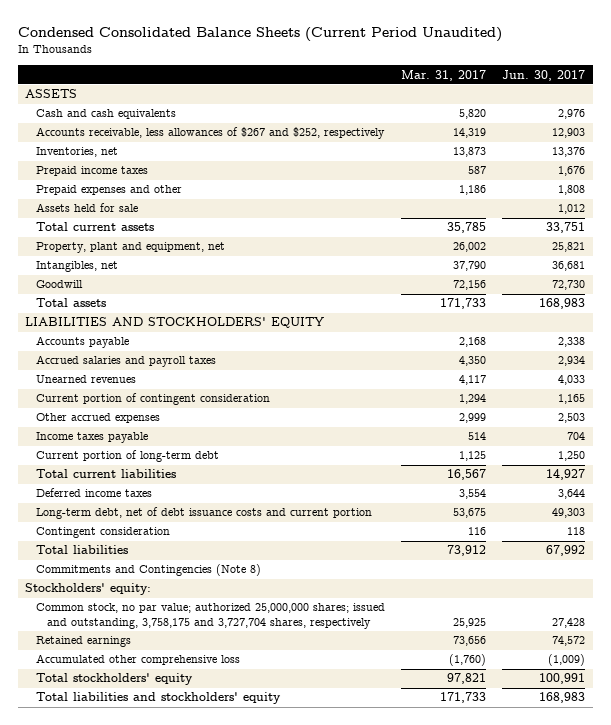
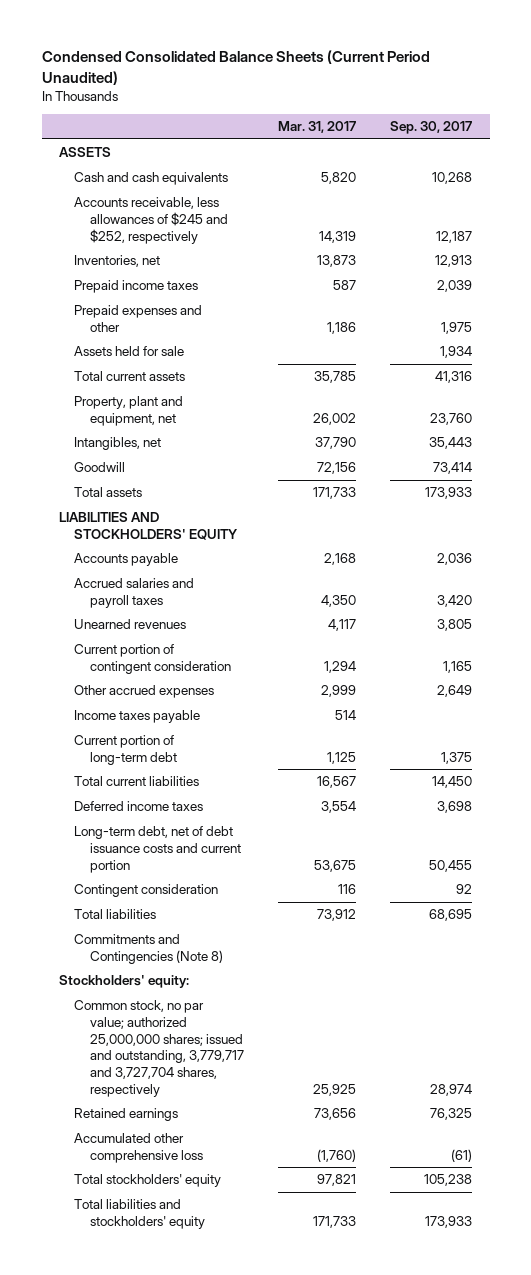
[502,69,586,81] Jun. 30, 2017 -> none
none -> [390,121,473,135] Sep. 30, 2017
[36,127,386,140] Accounts receivable, less allowances of $267 and $252, respectively -> [74,197,228,244] Accounts receivable, less allowances of $245 and $252, respectively
[36,603,386,630] Common stock, no par value; authorized 25,000,000 shares; issued and outstanding, 3,758,175 and 3,727,704 shares, respectively -> [74,1000,244,1097] Common stock, no par value; authorized 25,000,000 shares; issued and outstanding, 3,779,717 and 3,727,704 shares, respectively

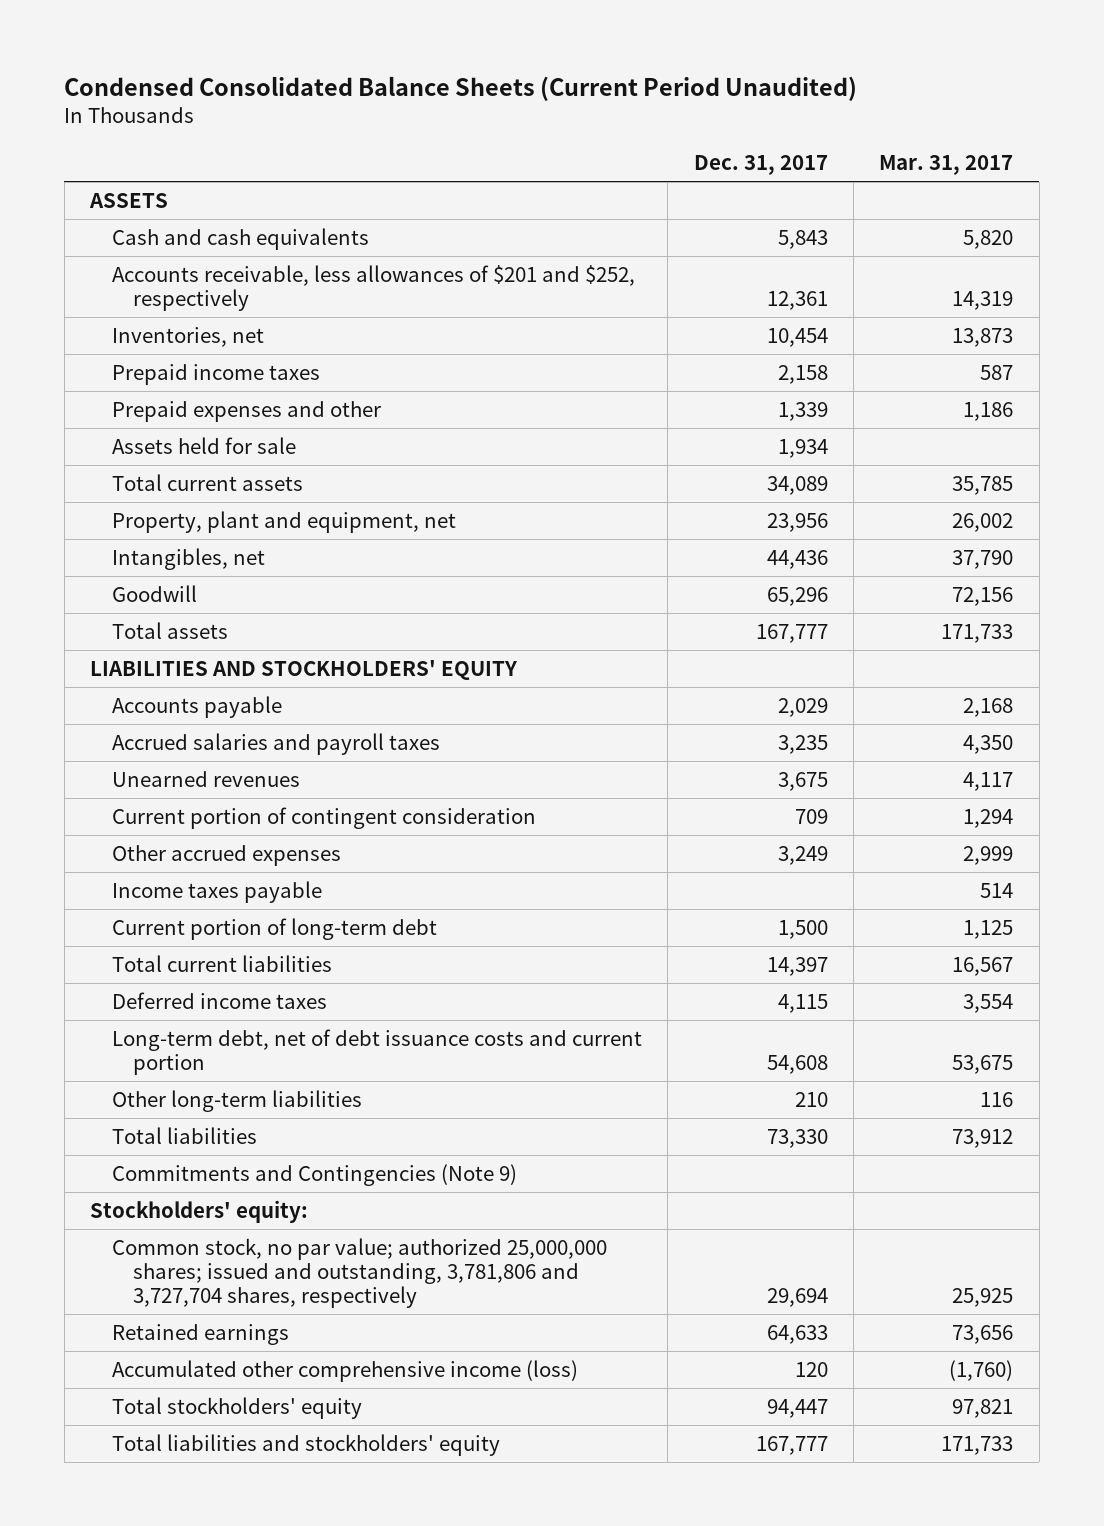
[390,121,473,135] Sep. 30, 2017 -> none
none -> [693,154,828,175] Dec. 31, 2017
[74,197,228,244] Accounts receivable, less allowances of $245 and $252, respectively -> [111,265,635,312] Accounts receivable, less allowances of $201 and $252, respectively
[74,884,219,898] Contingent consideration -> [111,1090,362,1113] Other long-term liabilities
[74,934,223,964] Commitments and Contingencies (Note 8) -> [111,1164,517,1187] Commitments and Contingencies (Note 9)
[74,1000,244,1097] Common stock, no par value; authorized 25,000,000 shares; issued and outstanding, 3,779,717 and 3,727,704 shares, respectively -> [111,1238,607,1309] Common stock, no par value; authorized 25,000,000 shares; issued and outstanding, 3,781,806 and 3,727,704 shares, respectively
[74,1133,203,1163] Accumulated other comprehensive loss -> [111,1360,578,1383] Accumulated other comprehensive income (loss)

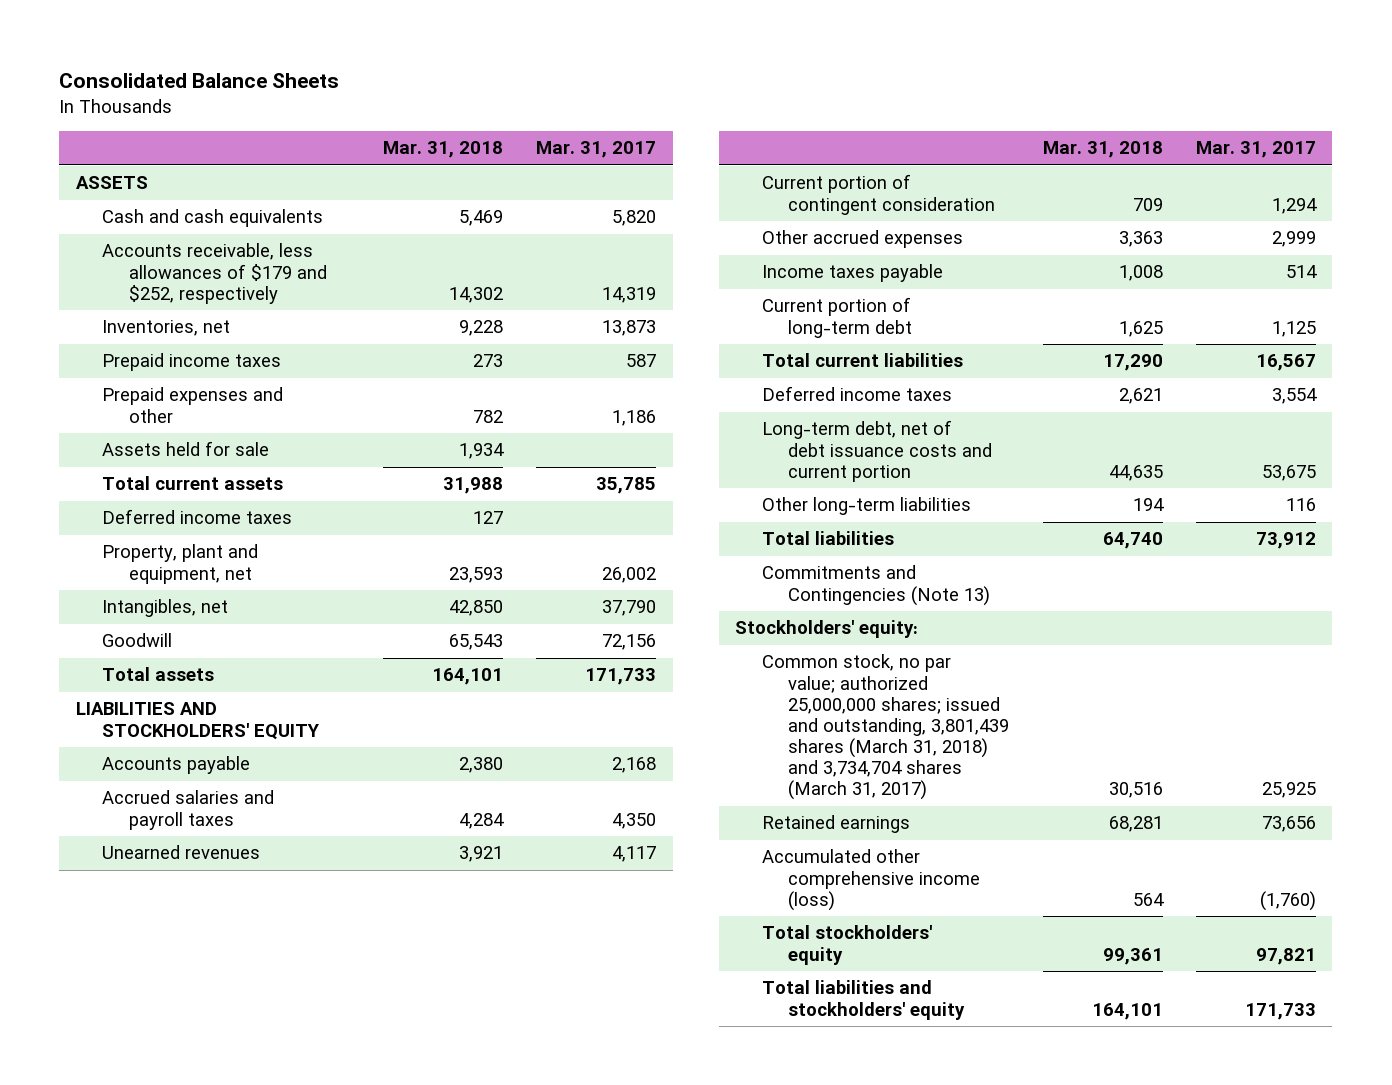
[64,75,858,101] Condensed Consolidated Balance Sheets (Current Period Unaudited) -> [59,72,340,88] Consolidated Balance Sheets
[693,154,828,175] Dec. 31, 2017 -> none
none -> [383,141,504,159] Mar. 31, 2018
[111,265,635,312] Accounts receivable, less allowances of $201 and $252, respectively -> [102,243,327,304] Accounts receivable, less allowances of $179 and $252, respectively
none -> [102,509,293,525] Deferred income taxes
[111,1164,517,1187] Commitments and Contingencies (Note 9) -> [761,565,991,606] Commitments and Contingencies (Note 13)
[111,1238,607,1309] Common stock, no par value; authorized 25,000,000 shares; issued and outstanding, 3,781,806 and 3,727,704 shares, respectively -> [761,654,1010,801] Common stock, no par value; authorized 25,000,000 shares; issued and outstanding, 3,801,439 shares (March 31, 2018) and 3,734,704 shares (March 31, 2017)

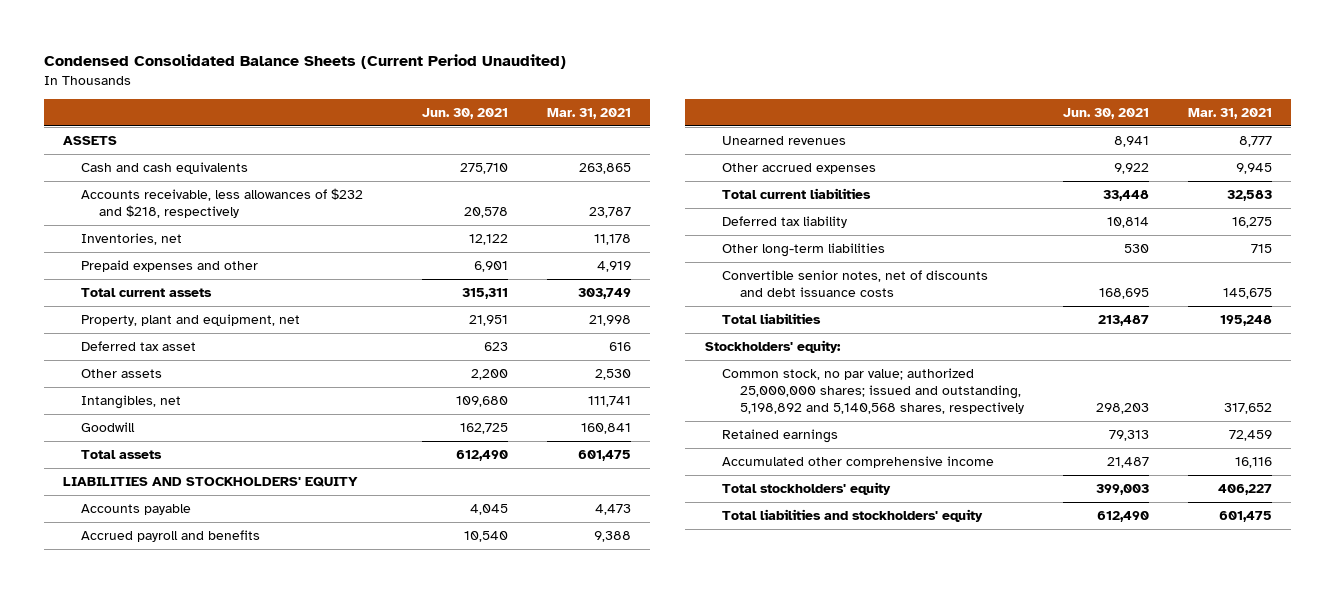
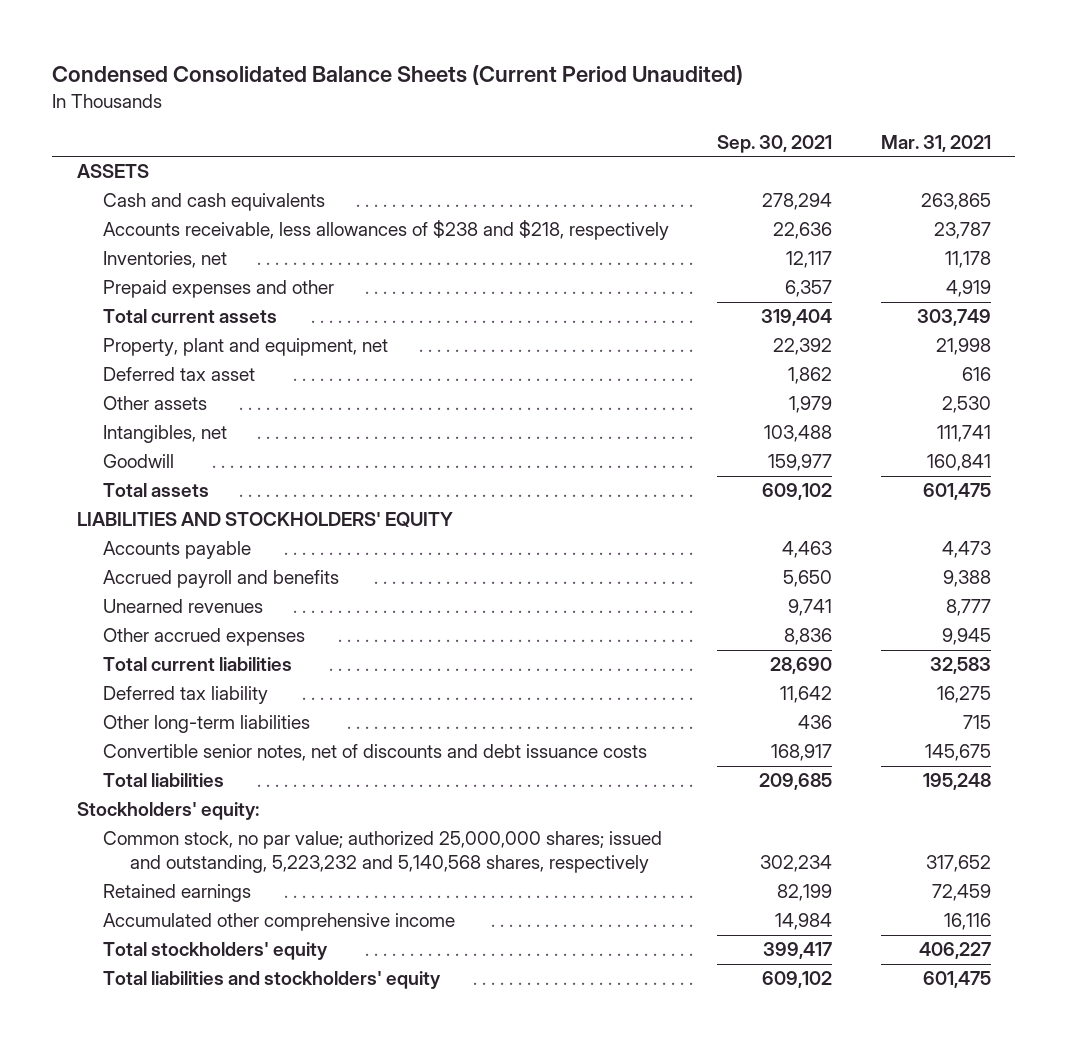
[421,107,508,119] Jun. 30, 2021 -> none
none -> [717,134,833,153] Sep. 30, 2021
[81,188,364,219] Accounts receivable, less allowances of $232 and $218, respectively -> [103,220,670,241] Accounts receivable, less allowances of $238 and $218, respectively
[722,368,1025,415] Common stock, no par value; authorized 25,000,000 shares; issued and outstanding, 5,198,892 and 5,140,568 shares, respectively -> [103,831,663,874] Common stock, no par value; authorized 25,000,000 shares; issued and outstanding, 5,223,232 and 5,140,568 shares, respectively

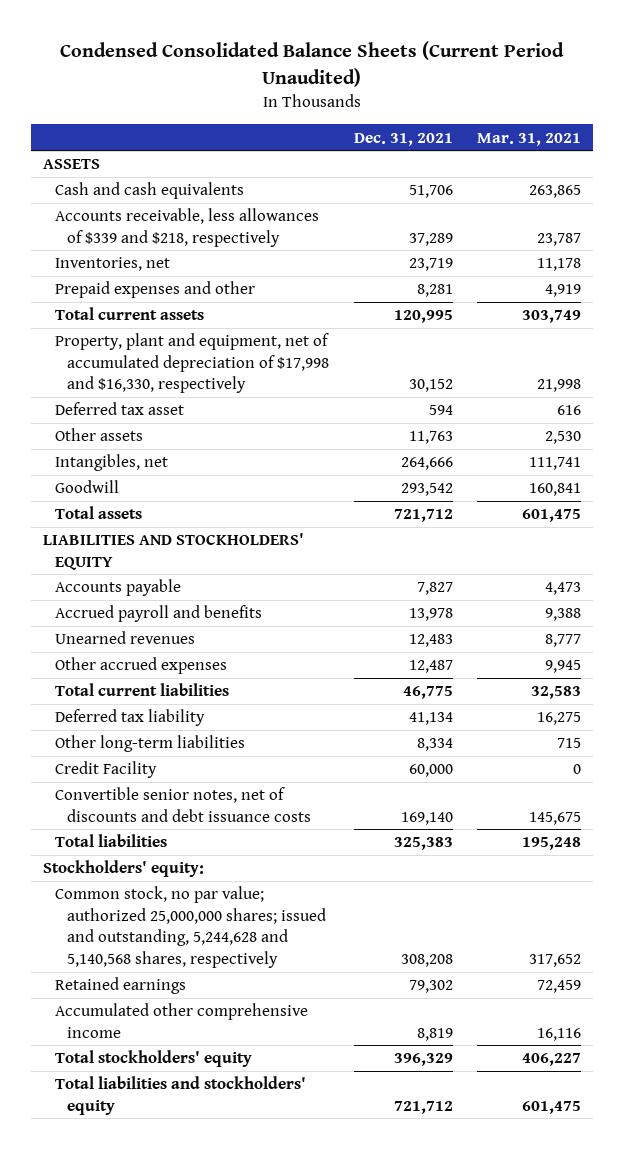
[717,134,833,153] Sep. 30, 2021 -> none
none -> [353,132,453,146] Dec. 31, 2021
[103,220,670,241] Accounts receivable, less allowances of $238 and $218, respectively -> [55,208,320,247] Accounts receivable, less allowances of $339 and $218, respectively
[103,338,389,357] Property, plant and equipment, net -> [55,333,330,394] Property, plant and equipment, net of accumulated depreciation of $17,998 and $16,330, respectively
none -> [55,761,158,779] Credit Facility
[103,831,663,874] Common stock, no par value; authorized 25,000,000 shares; issued and outstanding, 5,223,232 and 5,140,568 shares, respectively -> [55,886,327,969] Common stock, no par value; authorized 25,000,000 shares; issued and outstanding, 5,244,628 and 5,140,568 shares, respectively

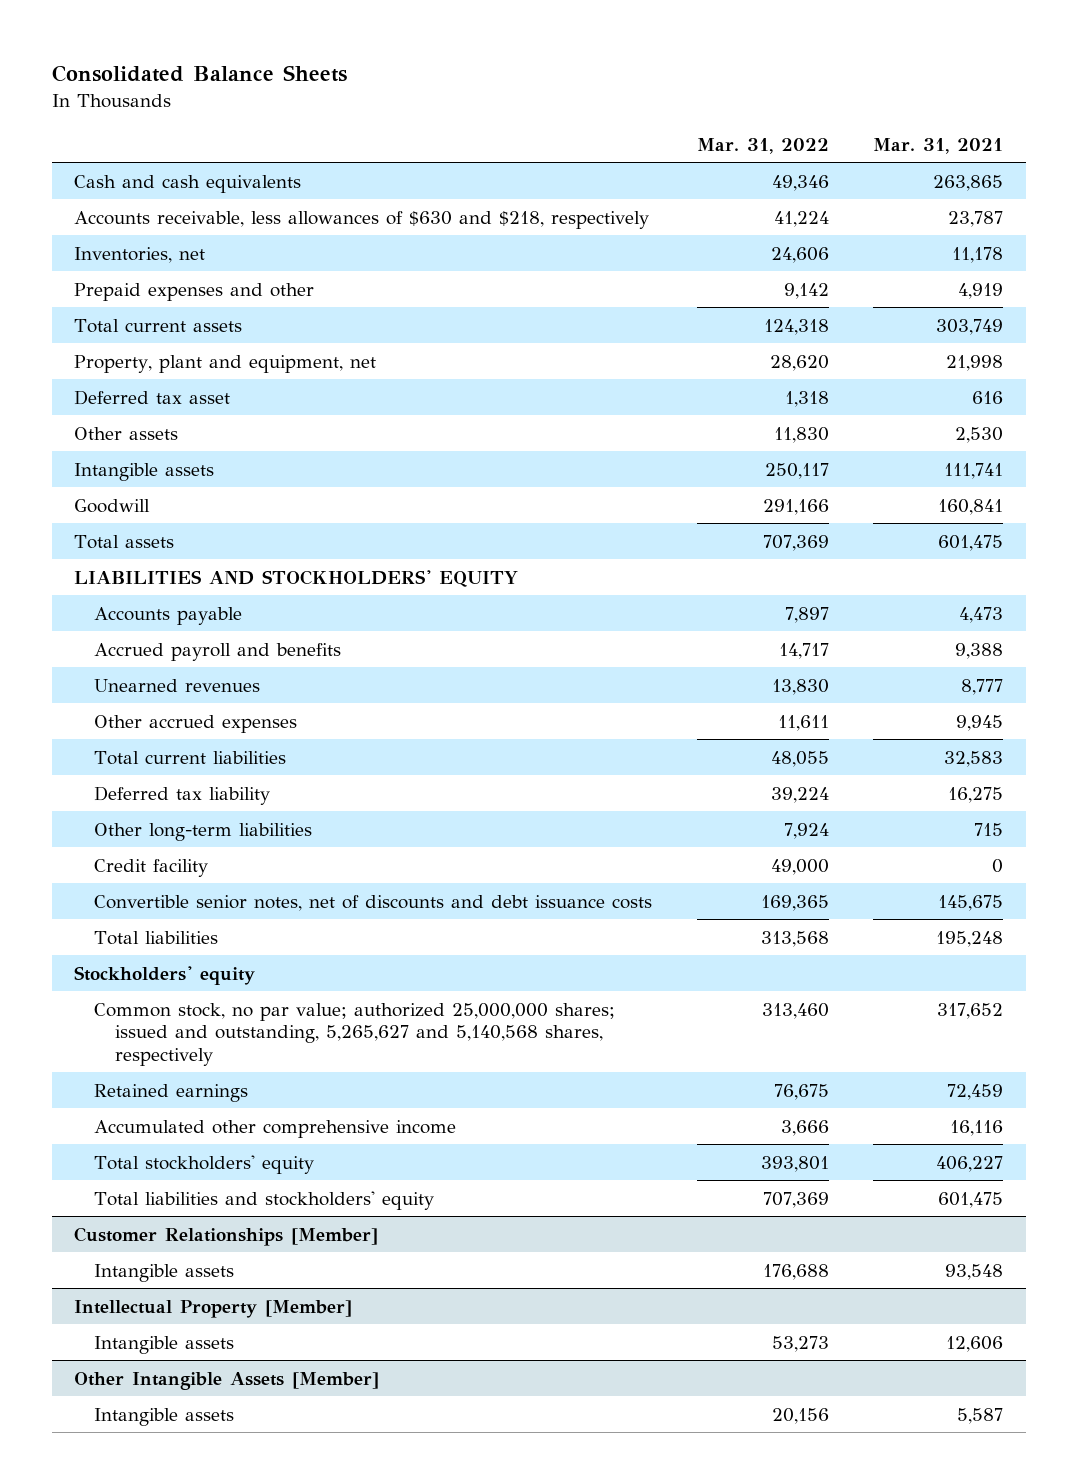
[59,41,564,88] Condensed Consolidated Balance Sheets (Current Period Unaudited) -> [51,65,347,83] Consolidated Balance Sheets
[353,132,453,146] Dec. 31, 2021 -> none
none -> [696,137,829,154] Mar. 31, 2022
[42,159,100,170] ASSETS -> none
[55,208,320,247] Accounts receivable, less allowances of $339 and $218, respectively -> [74,210,650,229] Accounts receivable, less allowances of $630 and $218, respectively
[55,333,330,394] Property, plant and equipment, net of accumulated depreciation of $17,998 and $16,330, respectively -> [74,354,377,373] Property, plant and equipment, net
[55,454,169,472] Intangibles, net -> [74,462,215,481] Intangible assets
[55,761,158,779] Credit Facility -> [94,858,209,877] Credit facility
[42,860,204,878] Stockholders' equity: -> [74,965,256,985] Stockholders' equity
[55,886,327,969] Common stock, no par value; authorized 25,000,000 shares; issued and outstanding, 5,244,628 and 5,140,568 shares, respectively -> [94,1002,616,1066] Common stock, no par value; authorized 25,000,000 shares; issued and outstanding, 5,265,627 and 5,140,568 shares, respectively
none -> [74,1226,379,1246] Customer Relationships [Member]
none -> [94,1263,235,1282] Intangible assets
none -> [74,1299,353,1318] Intellectual Property [Member]
none -> [94,1335,235,1354] Intangible assets
none -> [74,1371,380,1390] Other Intangible Assets [Member]
none -> [94,1407,235,1426] Intangible assets

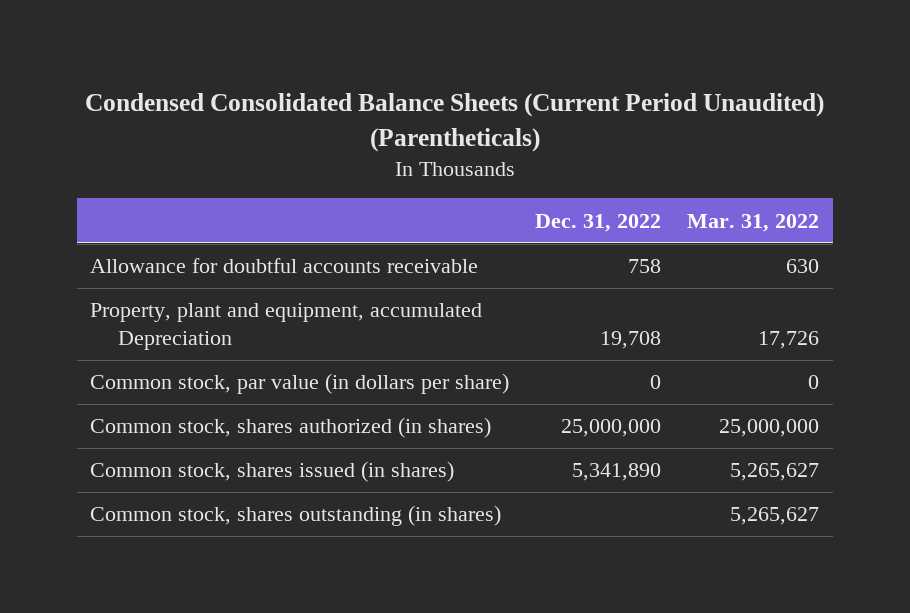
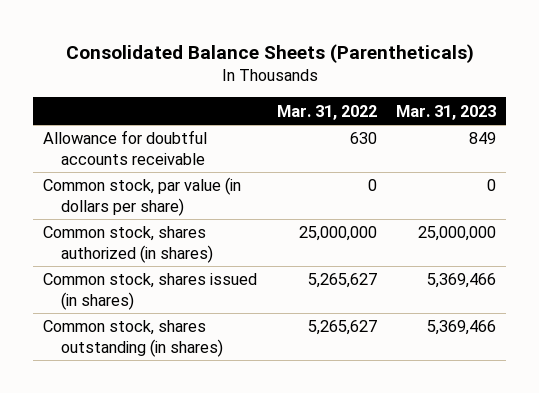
[84,93,824,152] Condensed Consolidated Balance Sheets (Current Period Unaudited) (Parentheticals) -> [65,43,474,63] Consolidated Balance Sheets (Parentheticals)
[535,213,662,232] Dec. 31, 2022 -> none
none -> [396,104,497,120] Mar. 31, 2023
[90,303,483,351] Property, plant and equipment, accumulated Depreciation -> none

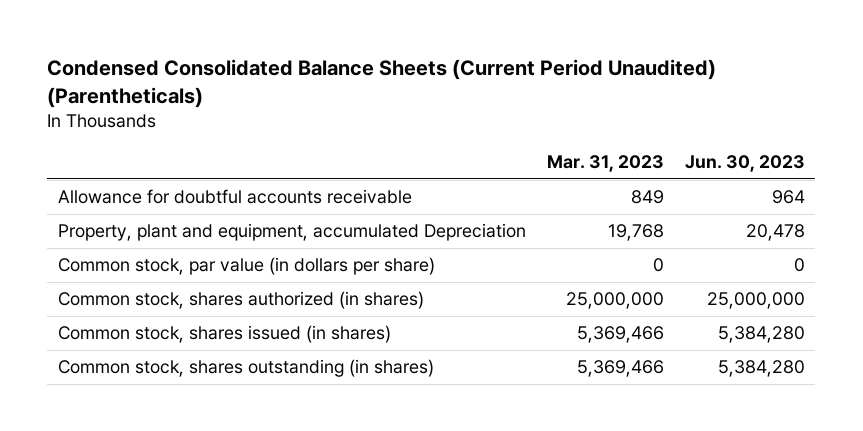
[65,43,474,63] Consolidated Balance Sheets (Parentheticals) -> [47,58,717,108] Condensed Consolidated Balance Sheets (Current Period Unaudited) (Parentheticals)
[276,104,377,120] Mar. 31, 2022 -> none
none -> [684,154,805,172] Jun. 30, 2023
none -> [57,223,526,242] Property, plant and equipment, accumulated Depreciation

